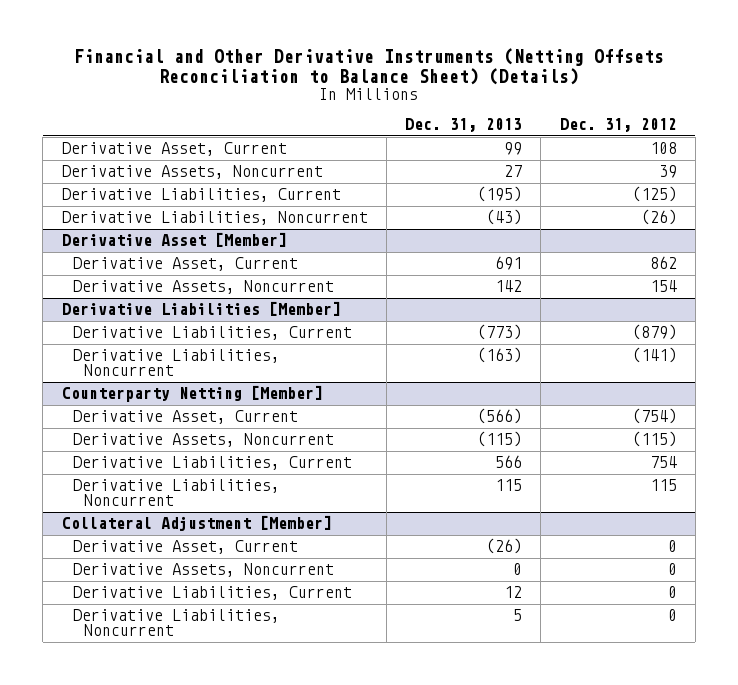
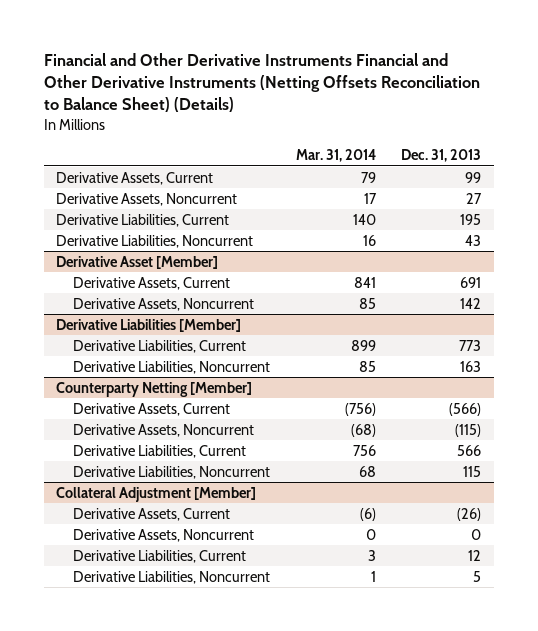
[74,47,665,85] Financial and Other Derivative Instruments (Netting Offsets Reconciliation to Balance Sheet) (Details) -> [43,52,480,113] Financial and Other Derivative Instruments Financial and Other Derivative Instruments (Netting Offsets Reconciliation to Balance Sheet) (Details)
[559,118,677,133] Dec. 31, 2012 -> none
none -> [295,148,376,162] Mar. 31, 2014
[61,142,287,157] Derivative Asset, Current -> [56,171,214,185] Derivative Assets, Current
[477,186,523,203] (195) -> [460,213,482,225] 195
[486,209,523,226] (43) -> [465,234,482,246] 43
[72,257,298,272] Derivative Asset, Current -> [73,276,231,290] Derivative Assets, Current
[477,324,523,341] (773) -> [459,339,482,351] 773
[477,347,523,364] (163) -> [460,360,482,372] 163
[72,410,298,425] Derivative Asset, Current -> [73,402,231,416] Derivative Assets, Current
[72,540,298,555] Derivative Asset, Current -> [73,507,231,521] Derivative Assets, Current

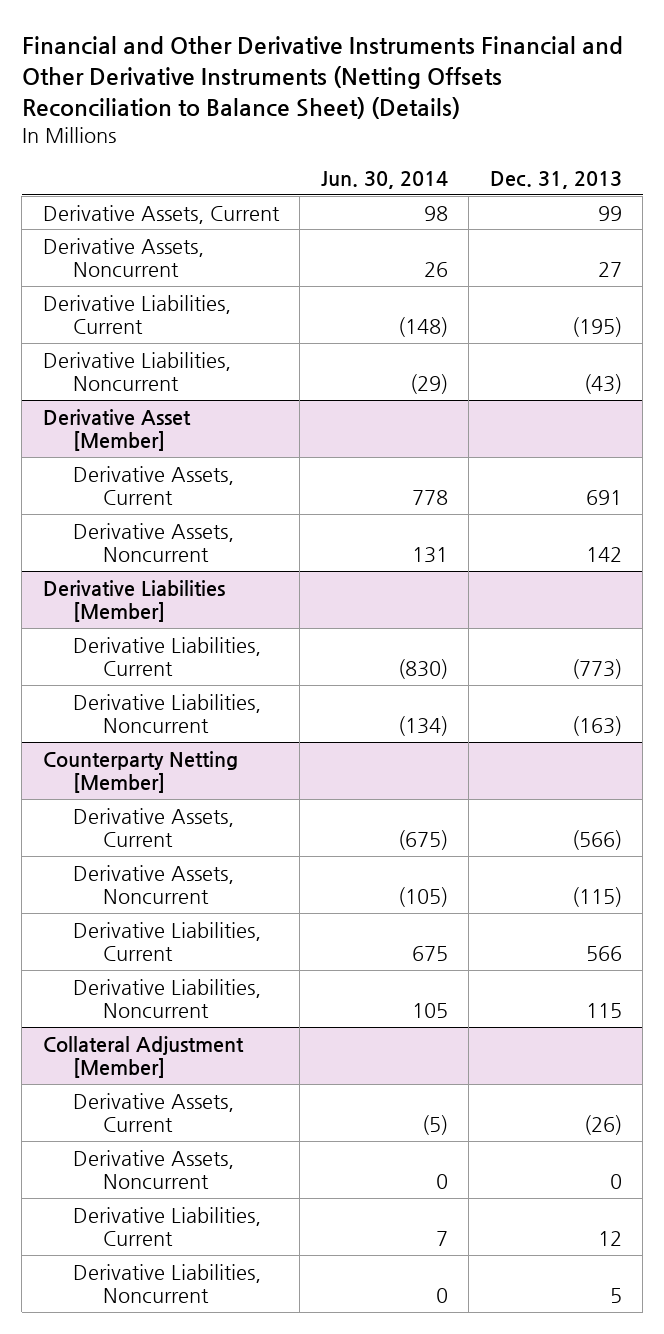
[295,148,376,162] Mar. 31, 2014 -> none
none -> [320,171,448,190] Jun. 30, 2014
[460,213,482,225] 195 -> [571,317,622,338] (195)
[465,234,482,246] 43 -> [583,374,622,395] (43)
[459,339,482,351] 773 -> [571,659,622,680] (773)
[460,360,482,372] 163 -> [571,716,622,737] (163)

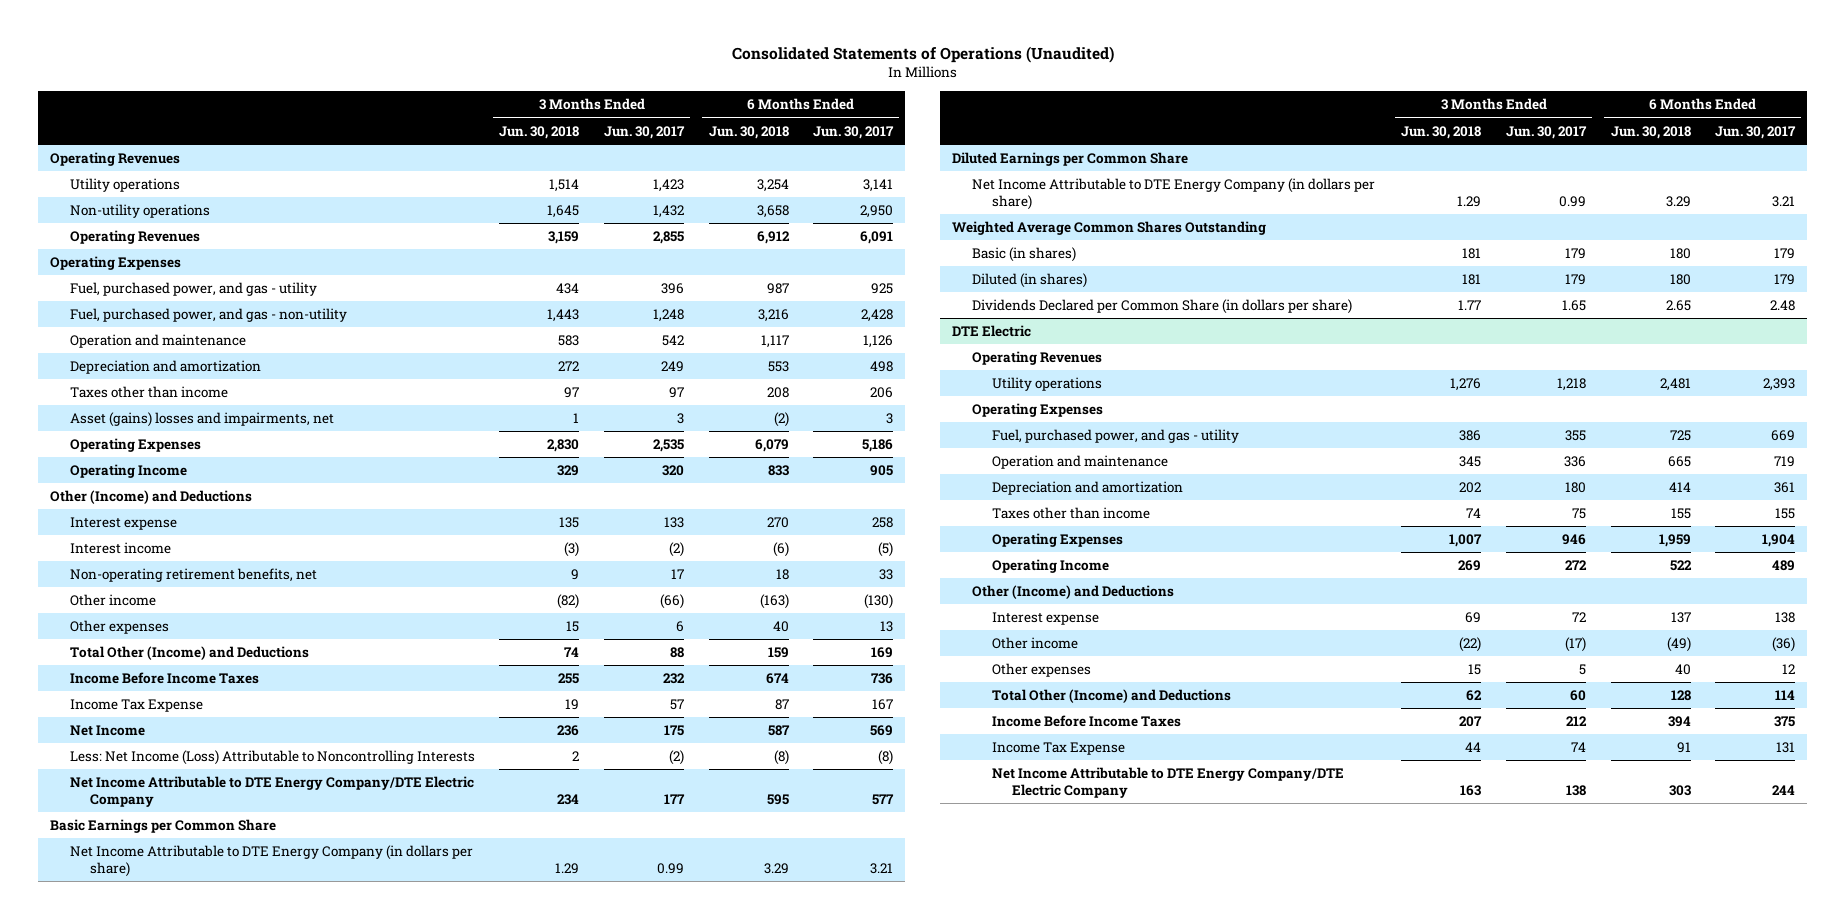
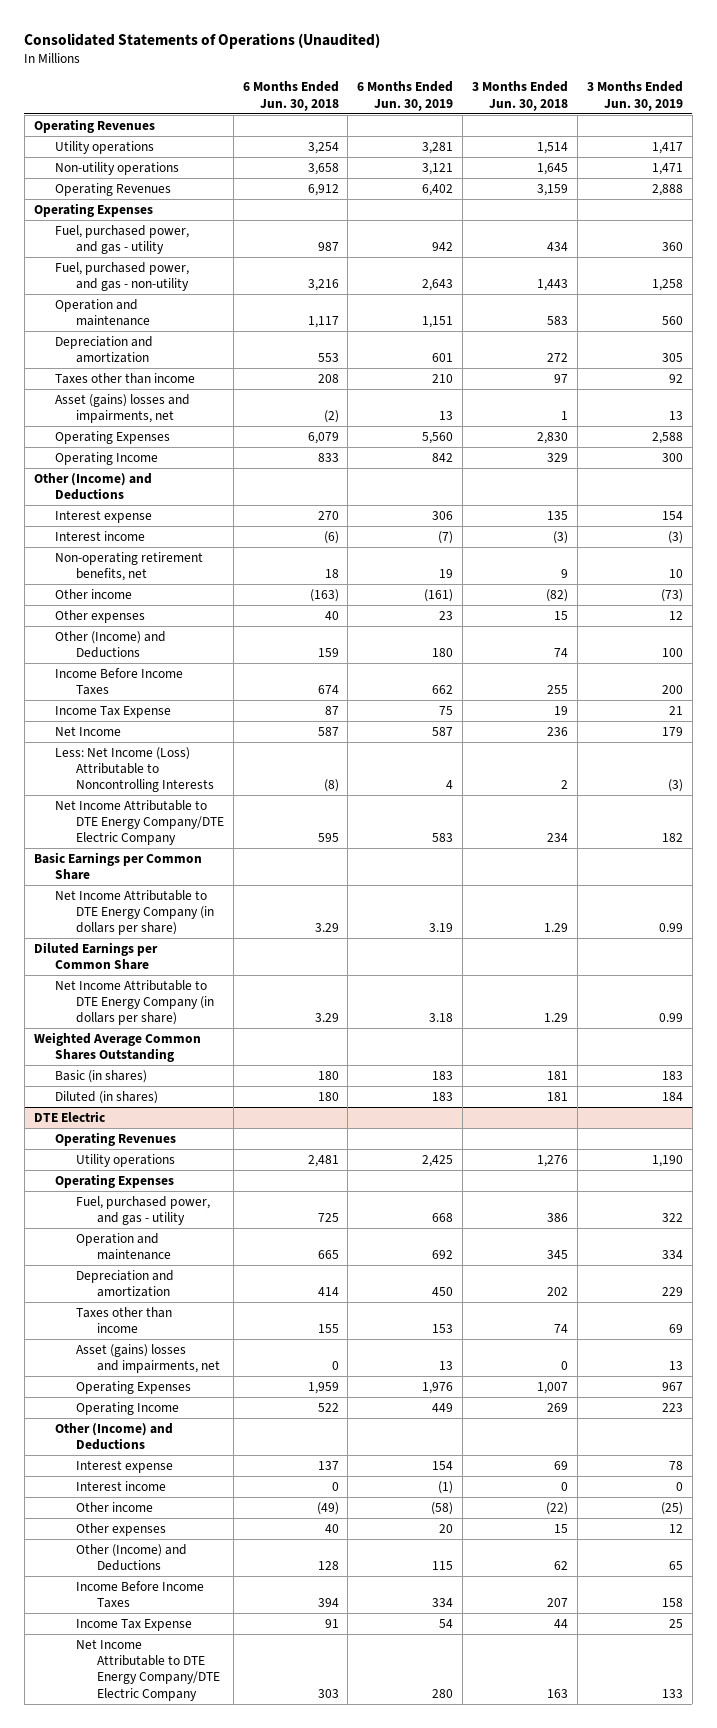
[604,125,686,139] Jun. 30, 2017 -> none
[813,125,895,139] Jun. 30, 2017 -> none
none -> [357,81,454,111] 6 Months Ended Jun. 30, 2019
none -> [586,81,683,111] 3 Months Ended Jun. 30, 2019
[69,646,309,661] Total Other (Income) and Deductions -> [54,630,166,659] Other (Income) and Deductions
[971,299,1352,315] Dividends Declared per Common Share (in dollars per share) -> none
none -> [75,1343,220,1374] Asset (gains) losses and impairments, net
none -> [75,1480,166,1491] Interest income
[991,689,1231,704] Total Other (Income) and Deductions -> [75,1543,187,1572] Other (Income) and Deductions

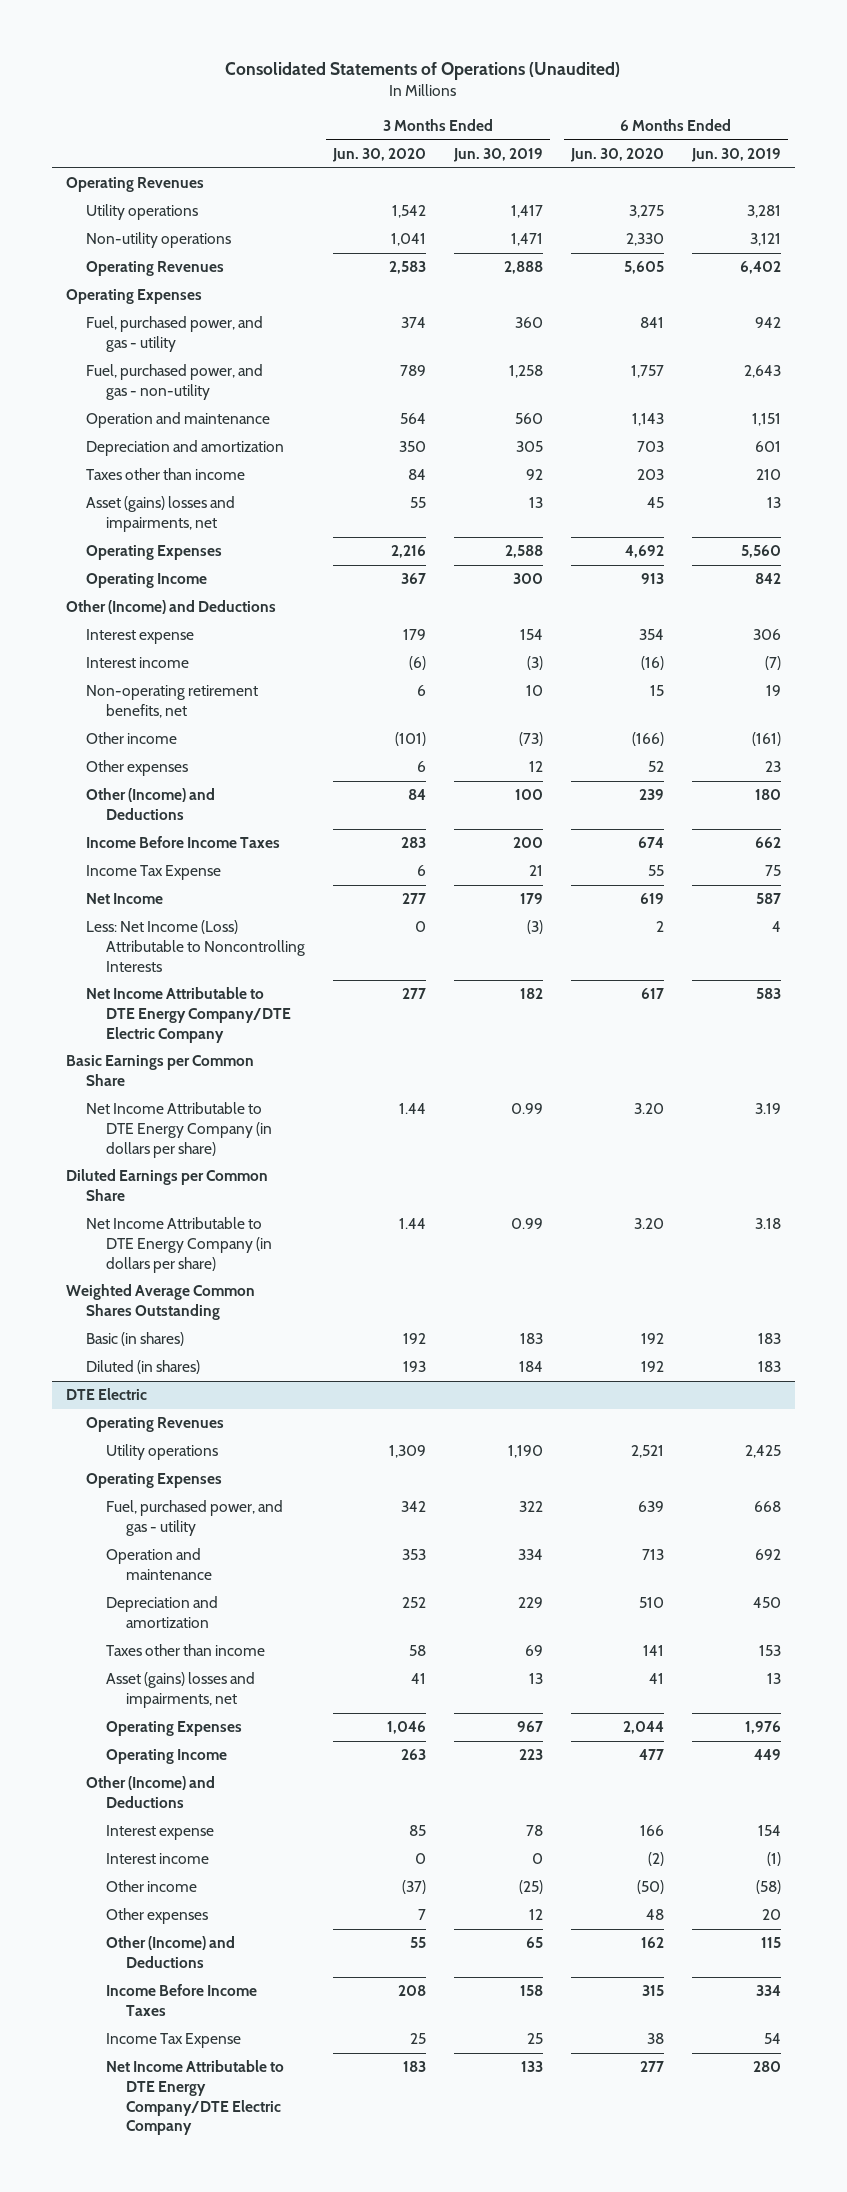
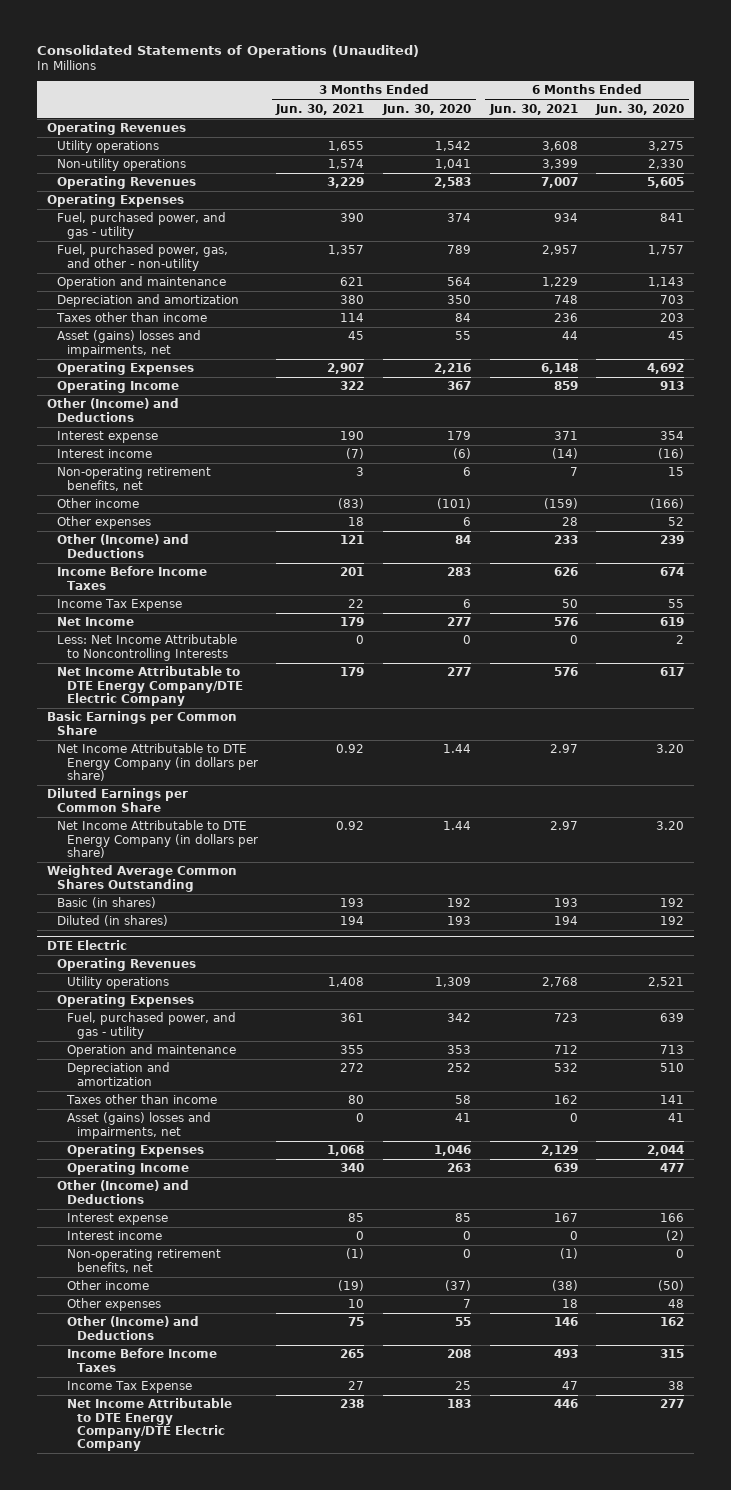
[452,148,543,163] Jun. 30, 2019 -> none
[691,148,782,163] Jun. 30, 2019 -> none
none -> [275,103,365,115] Jun. 30, 2021
none -> [488,103,578,115] Jun. 30, 2021
[85,364,263,401] Fuel, purchased power, and gas - non-utility -> [56,244,228,271] Fuel, purchased power, gas, and other - non-utility
[85,920,305,972] Less: Net Income (Loss) Attributable to Noncontrolling Interests -> [56,634,237,661] Less: Net Income Attributable to Noncontrolling Interests
none -> [66,1249,221,1273] Non-operating retirement benefits, net

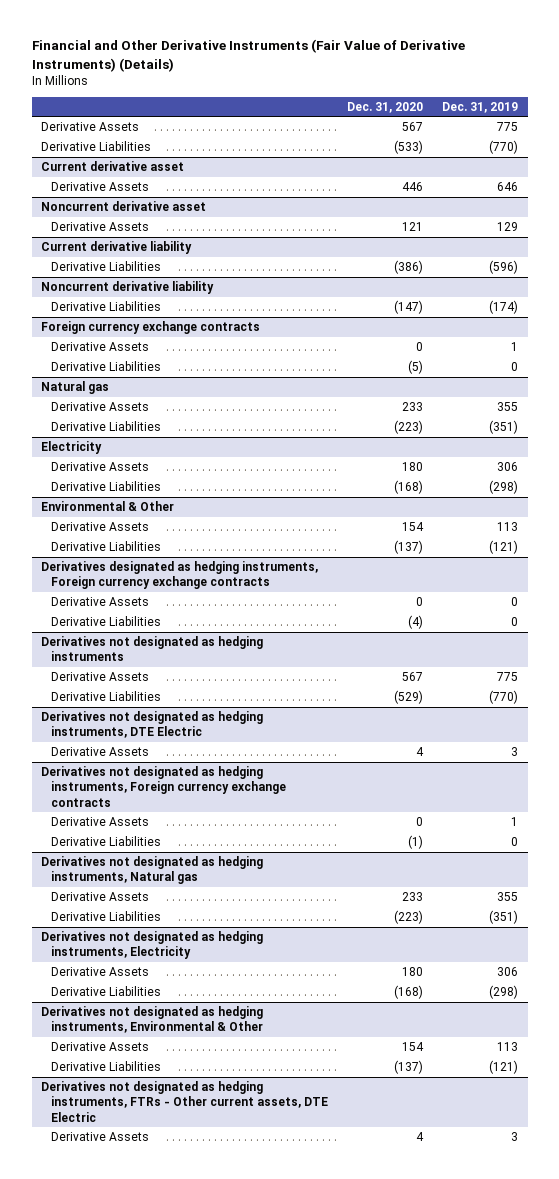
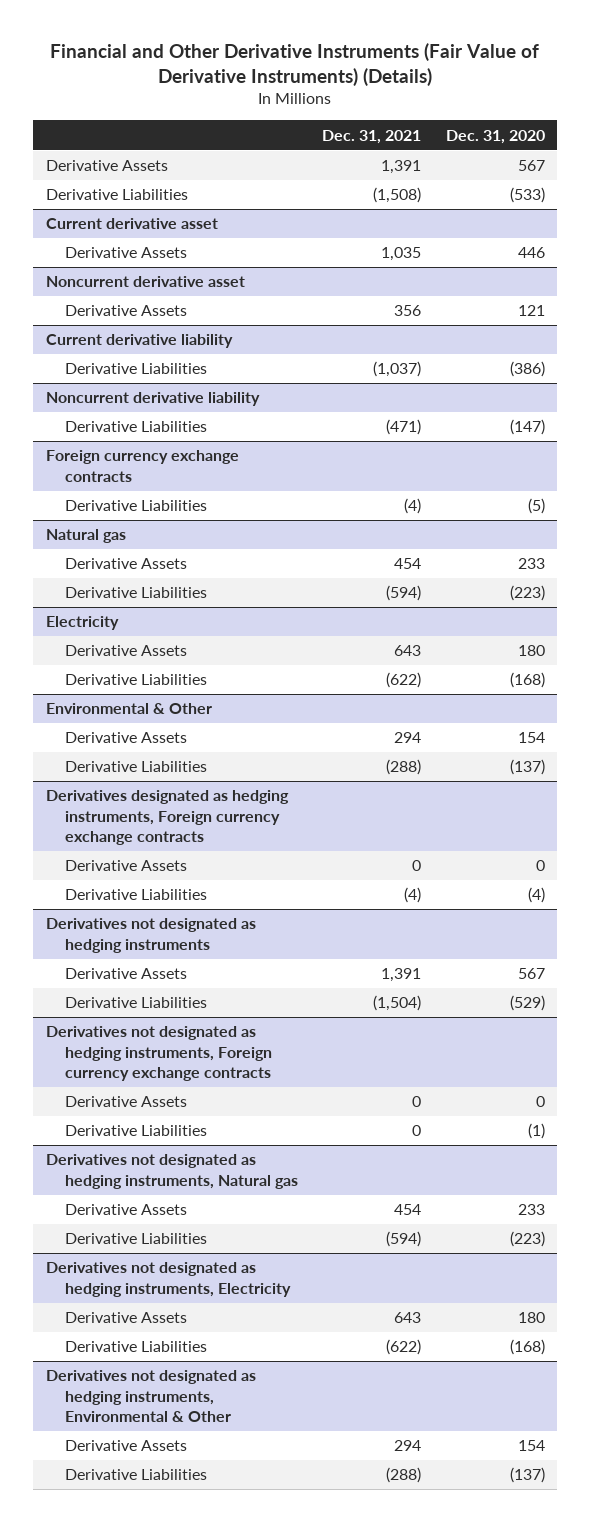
[442,101,519,113] Dec. 31, 2019 -> none
none -> [322,129,422,144] Dec. 31, 2021
[50,342,149,352] Derivative Assets -> none
[41,711,264,739] Derivatives not designated as hedging instruments, DTE Electric -> none
[50,747,149,757] Derivative Assets -> none
[41,1081,328,1122] Derivatives not designated as hedging instruments, FTRs - Other current assets, DTE Electric -> none
[50,1132,149,1142] Derivative Assets -> none

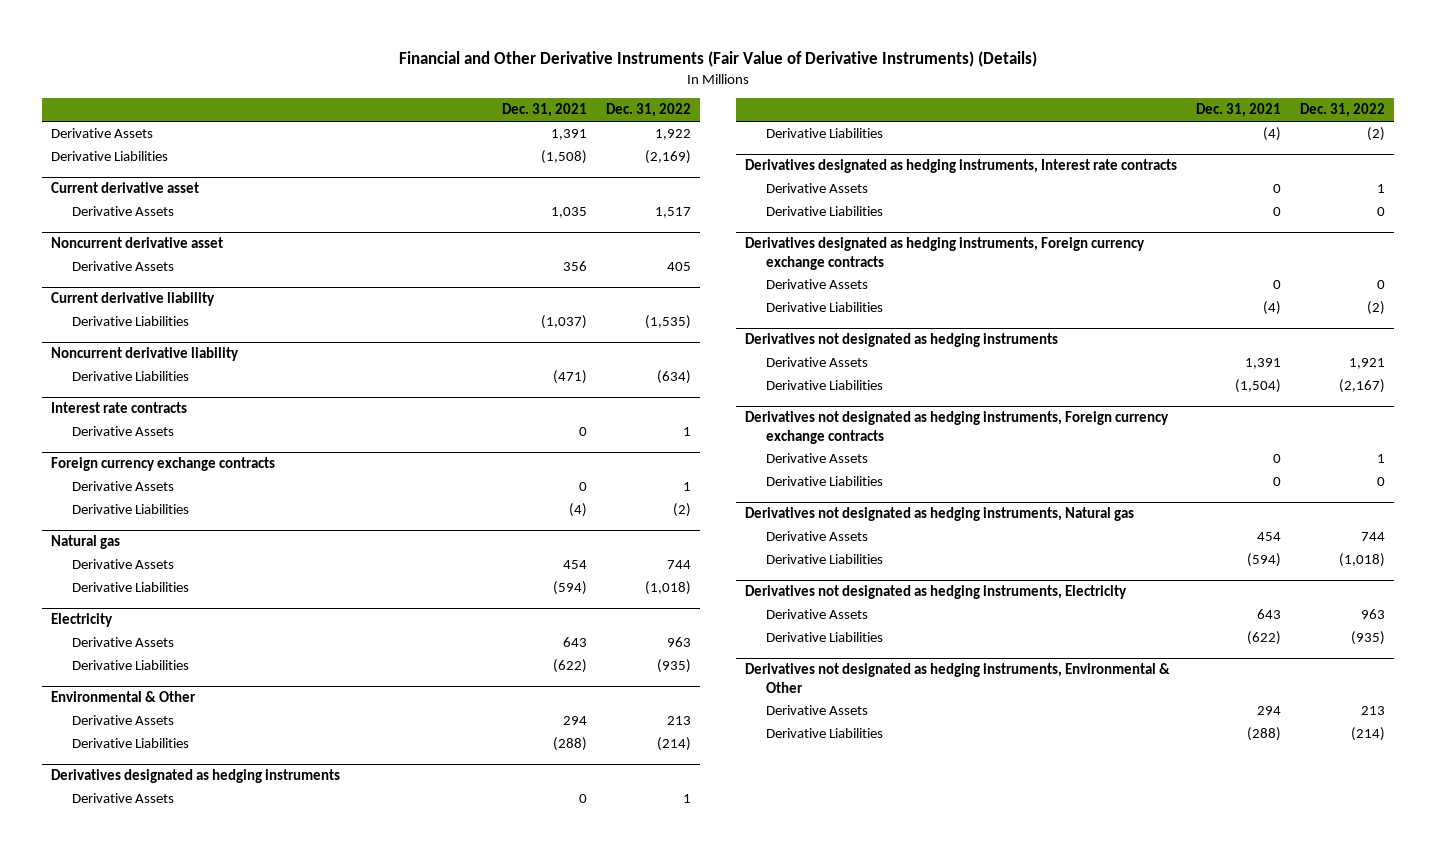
[445,129,545,144] Dec. 31, 2020 -> none
none -> [605,103,691,118] Dec. 31, 2022
none -> [51,402,188,414] Interest rate contracts
none -> [72,426,175,437] Derivative Assets
none -> [72,481,175,492] Derivative Assets
none -> [51,769,341,784] Derivatives designated as hedging instruments
none -> [72,793,175,804] Derivative Assets
none -> [766,128,884,139] Derivative Liabilities
none -> [745,159,1178,174] Derivatives designated as hedging instruments, Interest rate contracts
none -> [766,183,869,194] Derivative Assets
none -> [766,206,884,217] Derivative Liabilities

